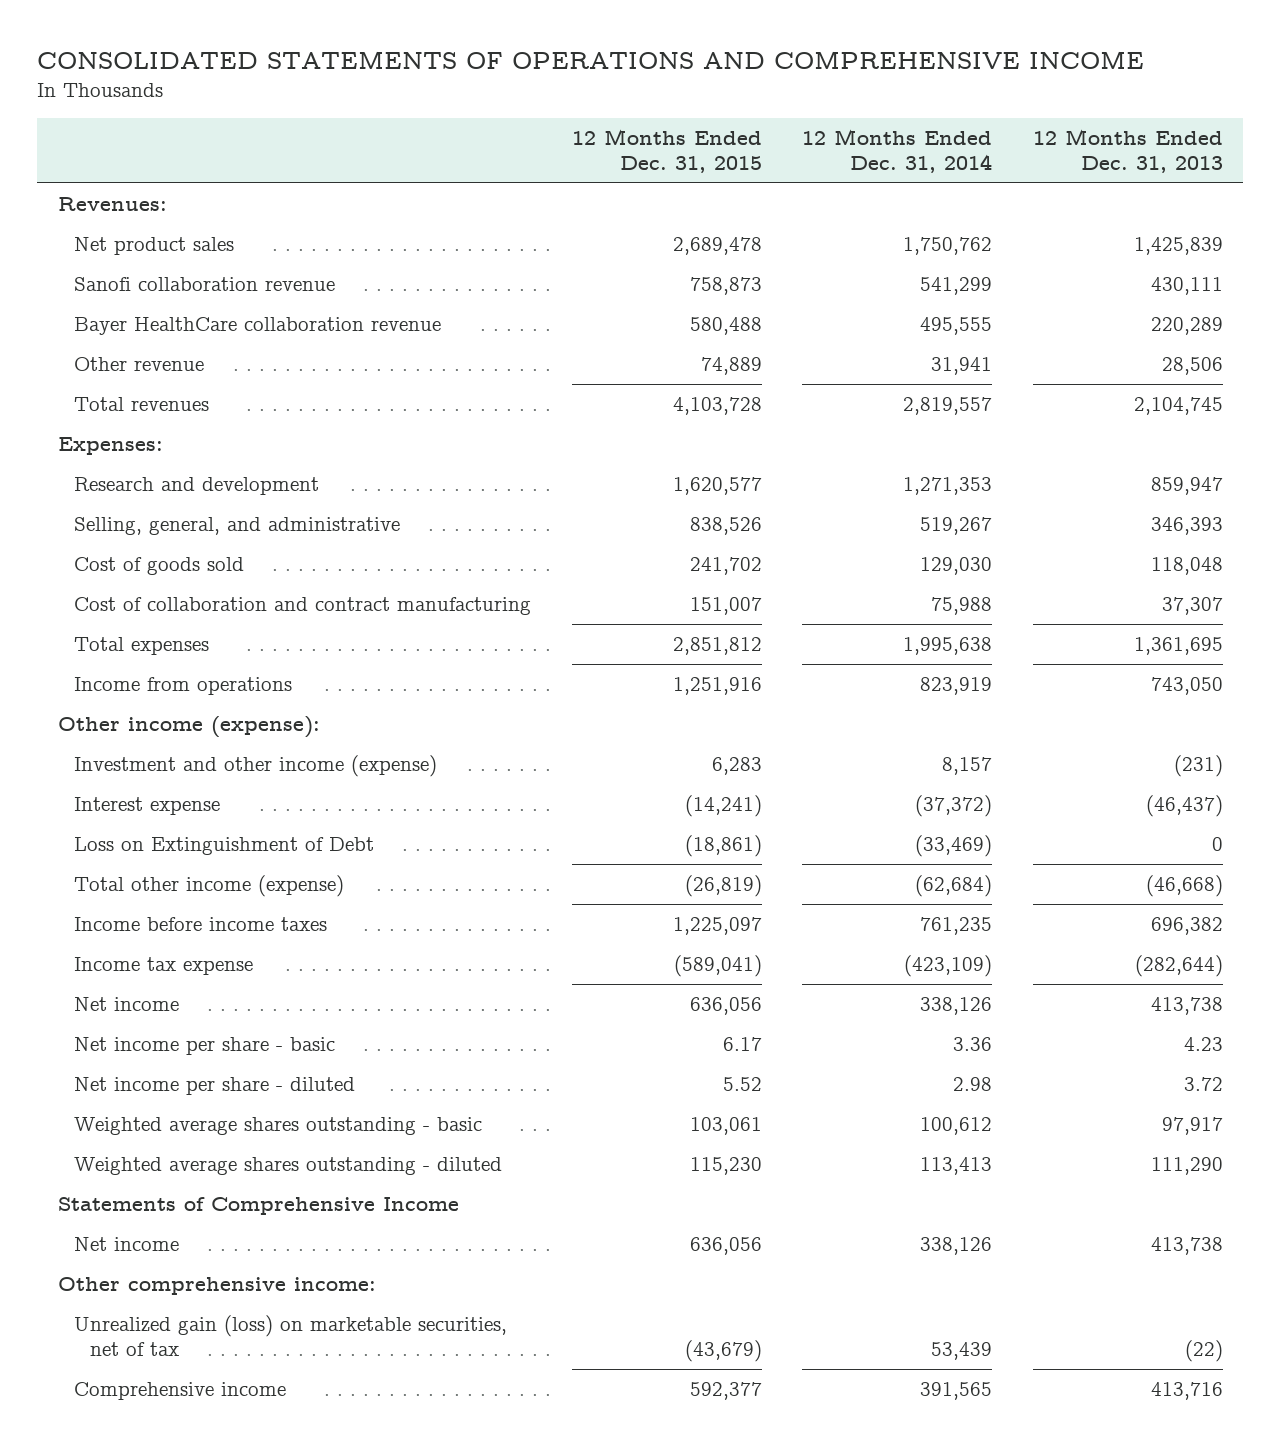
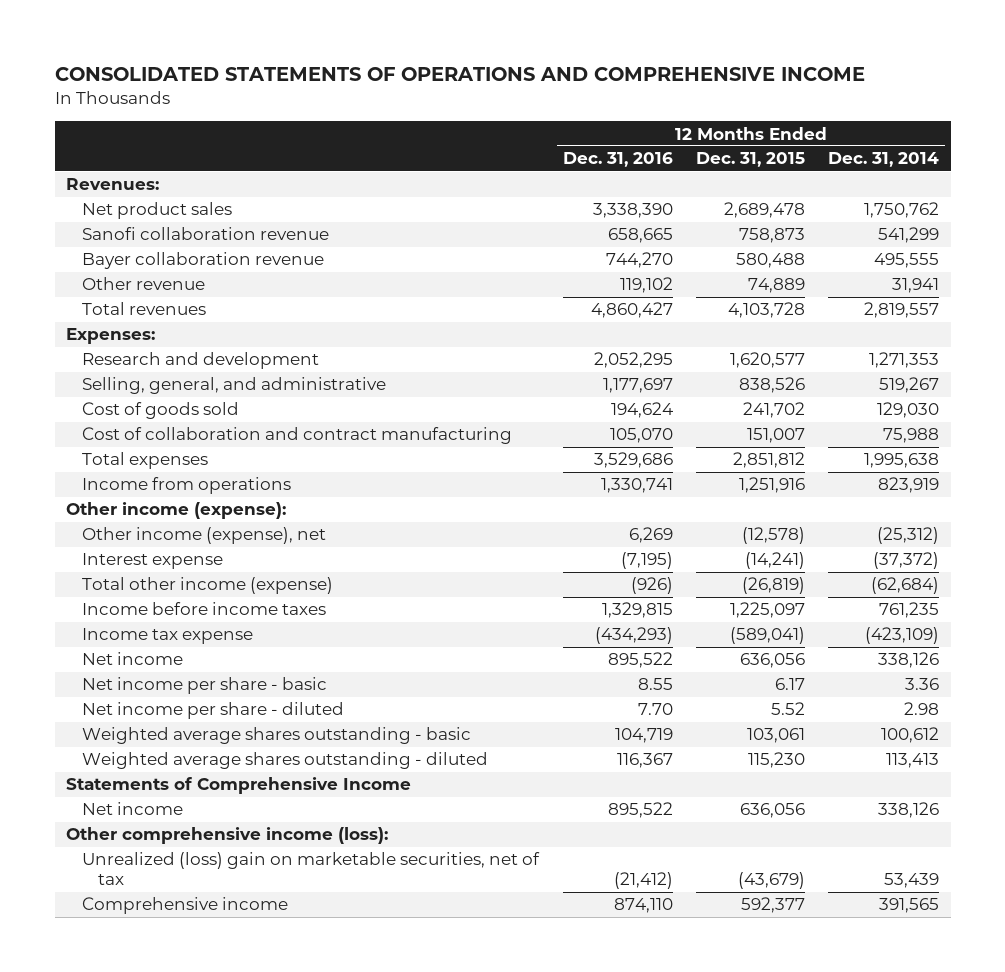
[1033,128,1224,173] 12 Months Ended Dec. 31, 2013 -> none
none -> [562,152,673,168] Dec. 31, 2016
[73,317,441,336] Bayer HealthCare collaboration revenue -> [82,252,325,270] Bayer collaboration revenue
[73,755,437,778] Investment and other income (expense) -> [82,527,327,545] Other income (expense), net
[711,757,762,776] 6,283 -> [741,527,805,545] (12,578)
[942,757,993,776] 8,157 -> [877,527,940,545] (25,312)
[73,837,374,856] Loss on Extinguishment of Debt -> none
[57,1277,376,1296] Other comprehensive income: -> [66,827,389,845] Other comprehensive income (loss):
[73,1315,507,1357] Unrealized gain (loss) on marketable securities, net of tax -> [82,852,541,886] Unrealized (loss) gain on marketable securities, net of tax

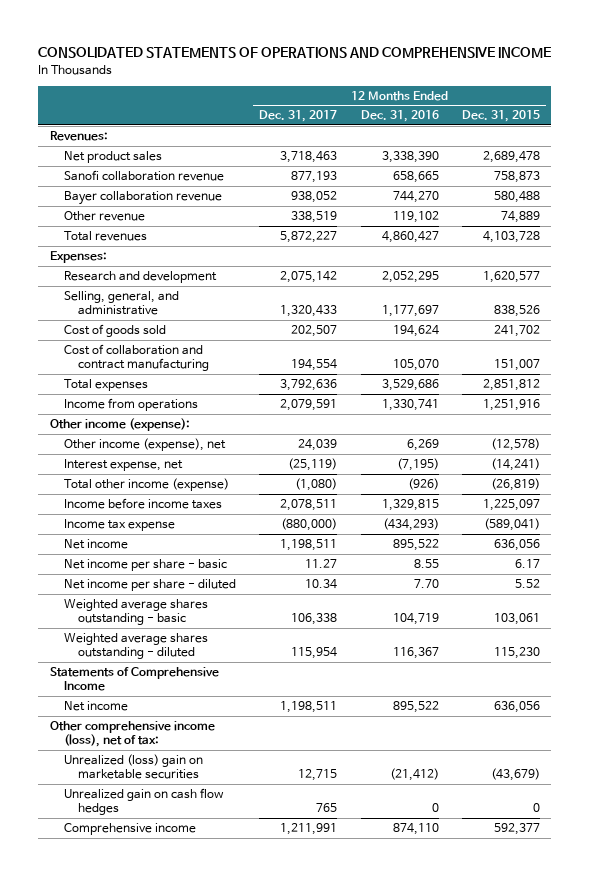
[828,152,940,168] Dec. 31, 2014 -> none
none -> [259,110,338,123] Dec. 31, 2017
[82,553,224,570] Interest expense -> [63,459,183,472] Interest expense, net
[66,827,389,845] Other comprehensive income (loss): -> [49,721,215,748] Other comprehensive income (loss), net of tax:
[82,852,541,886] Unrealized (loss) gain on marketable securities, net of tax -> [63,754,203,780] Unrealized (loss) gain on marketable securities
none -> [63,788,224,816] Unrealized gain on cash flow hedges

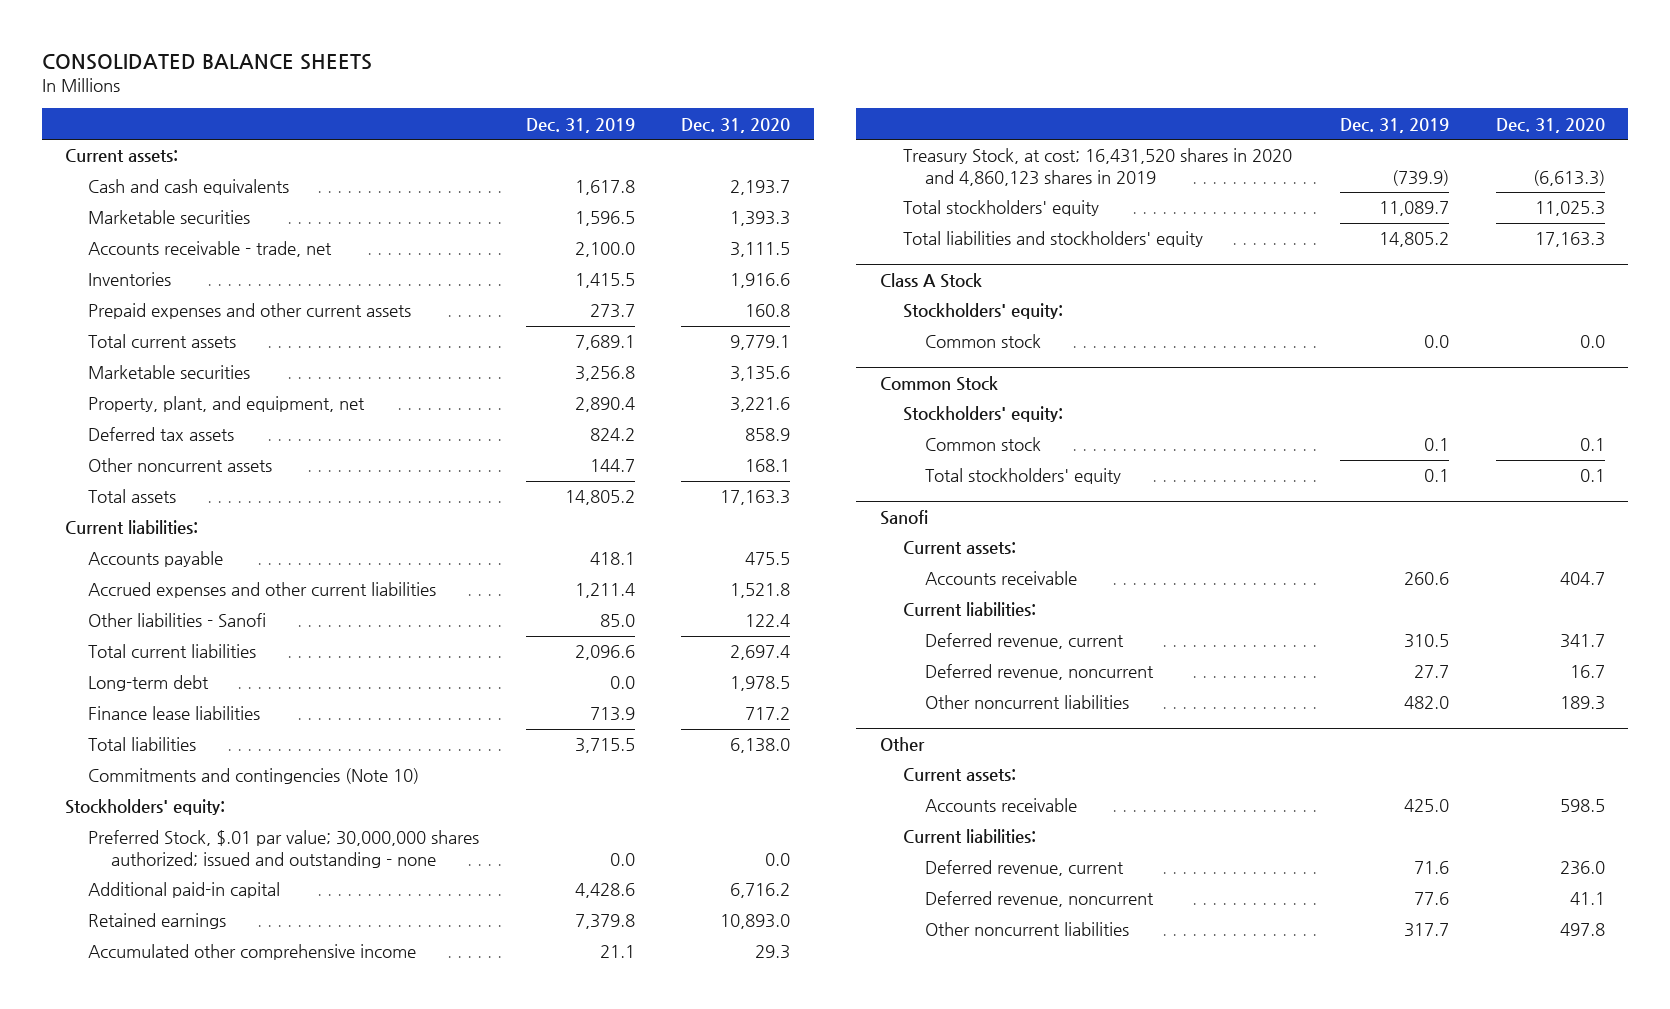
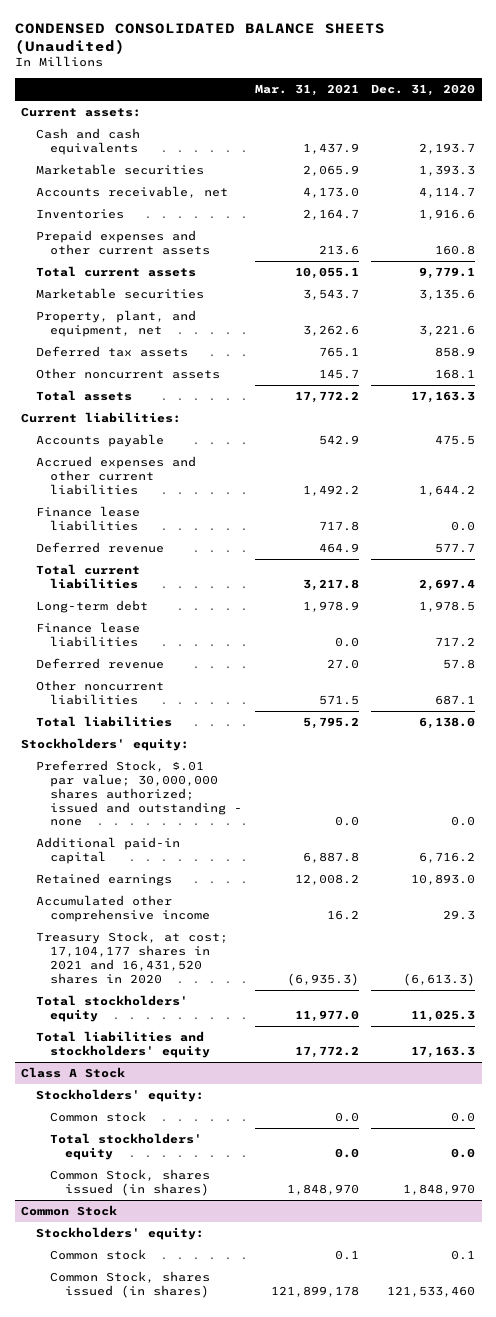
[41,54,372,71] CONSOLIDATED BALANCE SHEETS -> [14,22,385,54] CONDENSED CONSOLIDATED BALANCE SHEETS (Unaudited)
[525,117,635,133] Dec. 31, 2019 -> none
none -> [254,83,359,96] Mar. 31, 2021
[87,241,332,258] Accounts receivable - trade, net -> [35,186,228,199] Accounts receivable, net
[730,242,791,258] 3,111.5 -> [419,187,476,199] 4,114.7
[87,613,266,628] Other liabilities - Sanofi -> none
[730,583,791,599] 1,521.8 -> [419,484,476,496] 1,644.2
none -> [35,506,140,532] Finance lease liabilities
none -> [35,542,164,554] Deferred revenue
none -> [35,658,164,670] Deferred revenue
none -> [35,680,164,706] Other noncurrent liabilities
[87,768,419,785] Commitments and contingencies (Note 10) -> none
[902,148,1292,187] Treasury Stock, at cost; 16,431,520 shares in 2020 and 4,860,123 shares in 2019 -> [35,931,228,984] Treasury Stock, at cost; 17,104,177 shares in 2021 and 16,431,520 shares in 2020
none -> [50,1133,203,1161] Total stockholders' equity
none -> [50,1169,211,1197] Common Stock, shares issued (in shares)
[925,468,1122,485] Total stockholders' equity -> none
[879,510,928,526] Sanofi -> none
[902,541,1016,555] Current assets: -> none
[925,571,1078,586] Accounts receivable -> none
[902,602,1036,617] Current liabilities: -> none
[925,633,1125,650] Deferred revenue, current -> none
[925,664,1155,681] Deferred revenue, noncurrent -> none
[925,695,1130,710] Other noncurrent liabilities -> none
[879,737,925,752] Other -> none
[902,768,1016,782] Current assets: -> none
[925,798,1078,813] Accounts receivable -> none
[902,829,1036,844] Current liabilities: -> none
[925,860,1125,877] Deferred revenue, current -> none
[925,891,1155,908] Deferred revenue, noncurrent -> none
[925,922,1130,937] Other noncurrent liabilities -> none
none -> [50,1271,211,1299] Common Stock, shares issued (in shares)

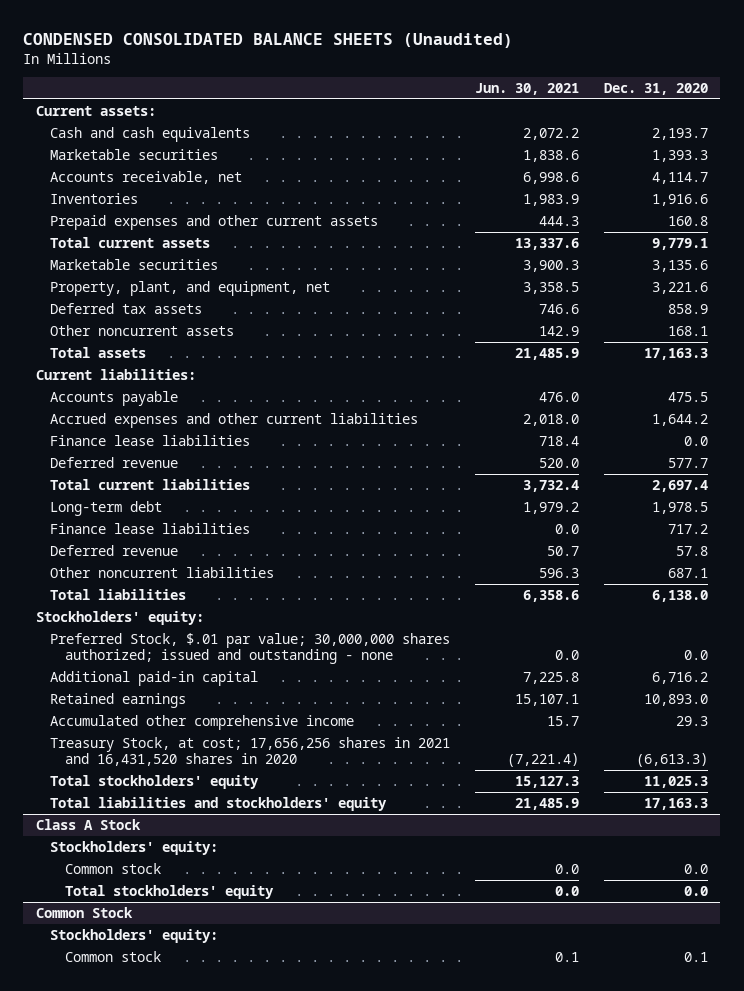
[254,83,359,96] Mar. 31, 2021 -> none
none -> [475,83,580,96] Jun. 30, 2021
[35,931,228,984] Treasury Stock, at cost; 17,104,177 shares in 2021 and 16,431,520 shares in 2020 -> [50,736,451,767] Treasury Stock, at cost; 17,656,256 shares in 2021 and 16,431,520 shares in 2020
[50,1169,211,1197] Common Stock, shares issued (in shares) -> none
[50,1271,211,1299] Common Stock, shares issued (in shares) -> none

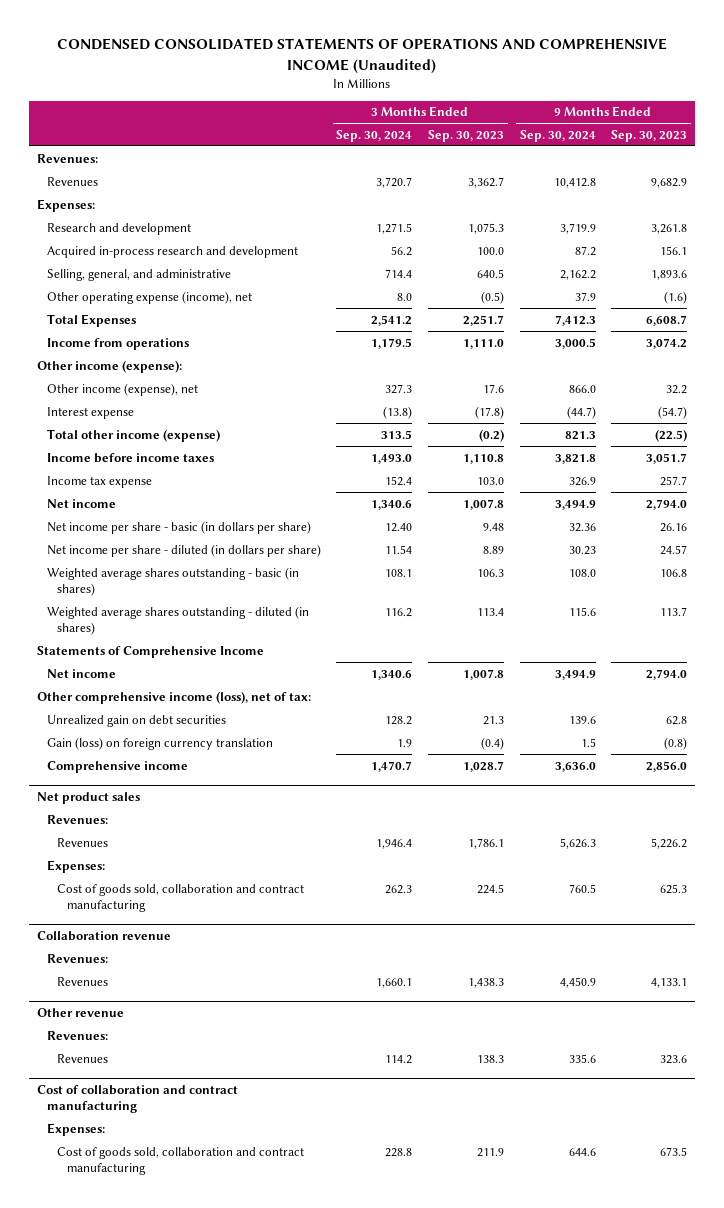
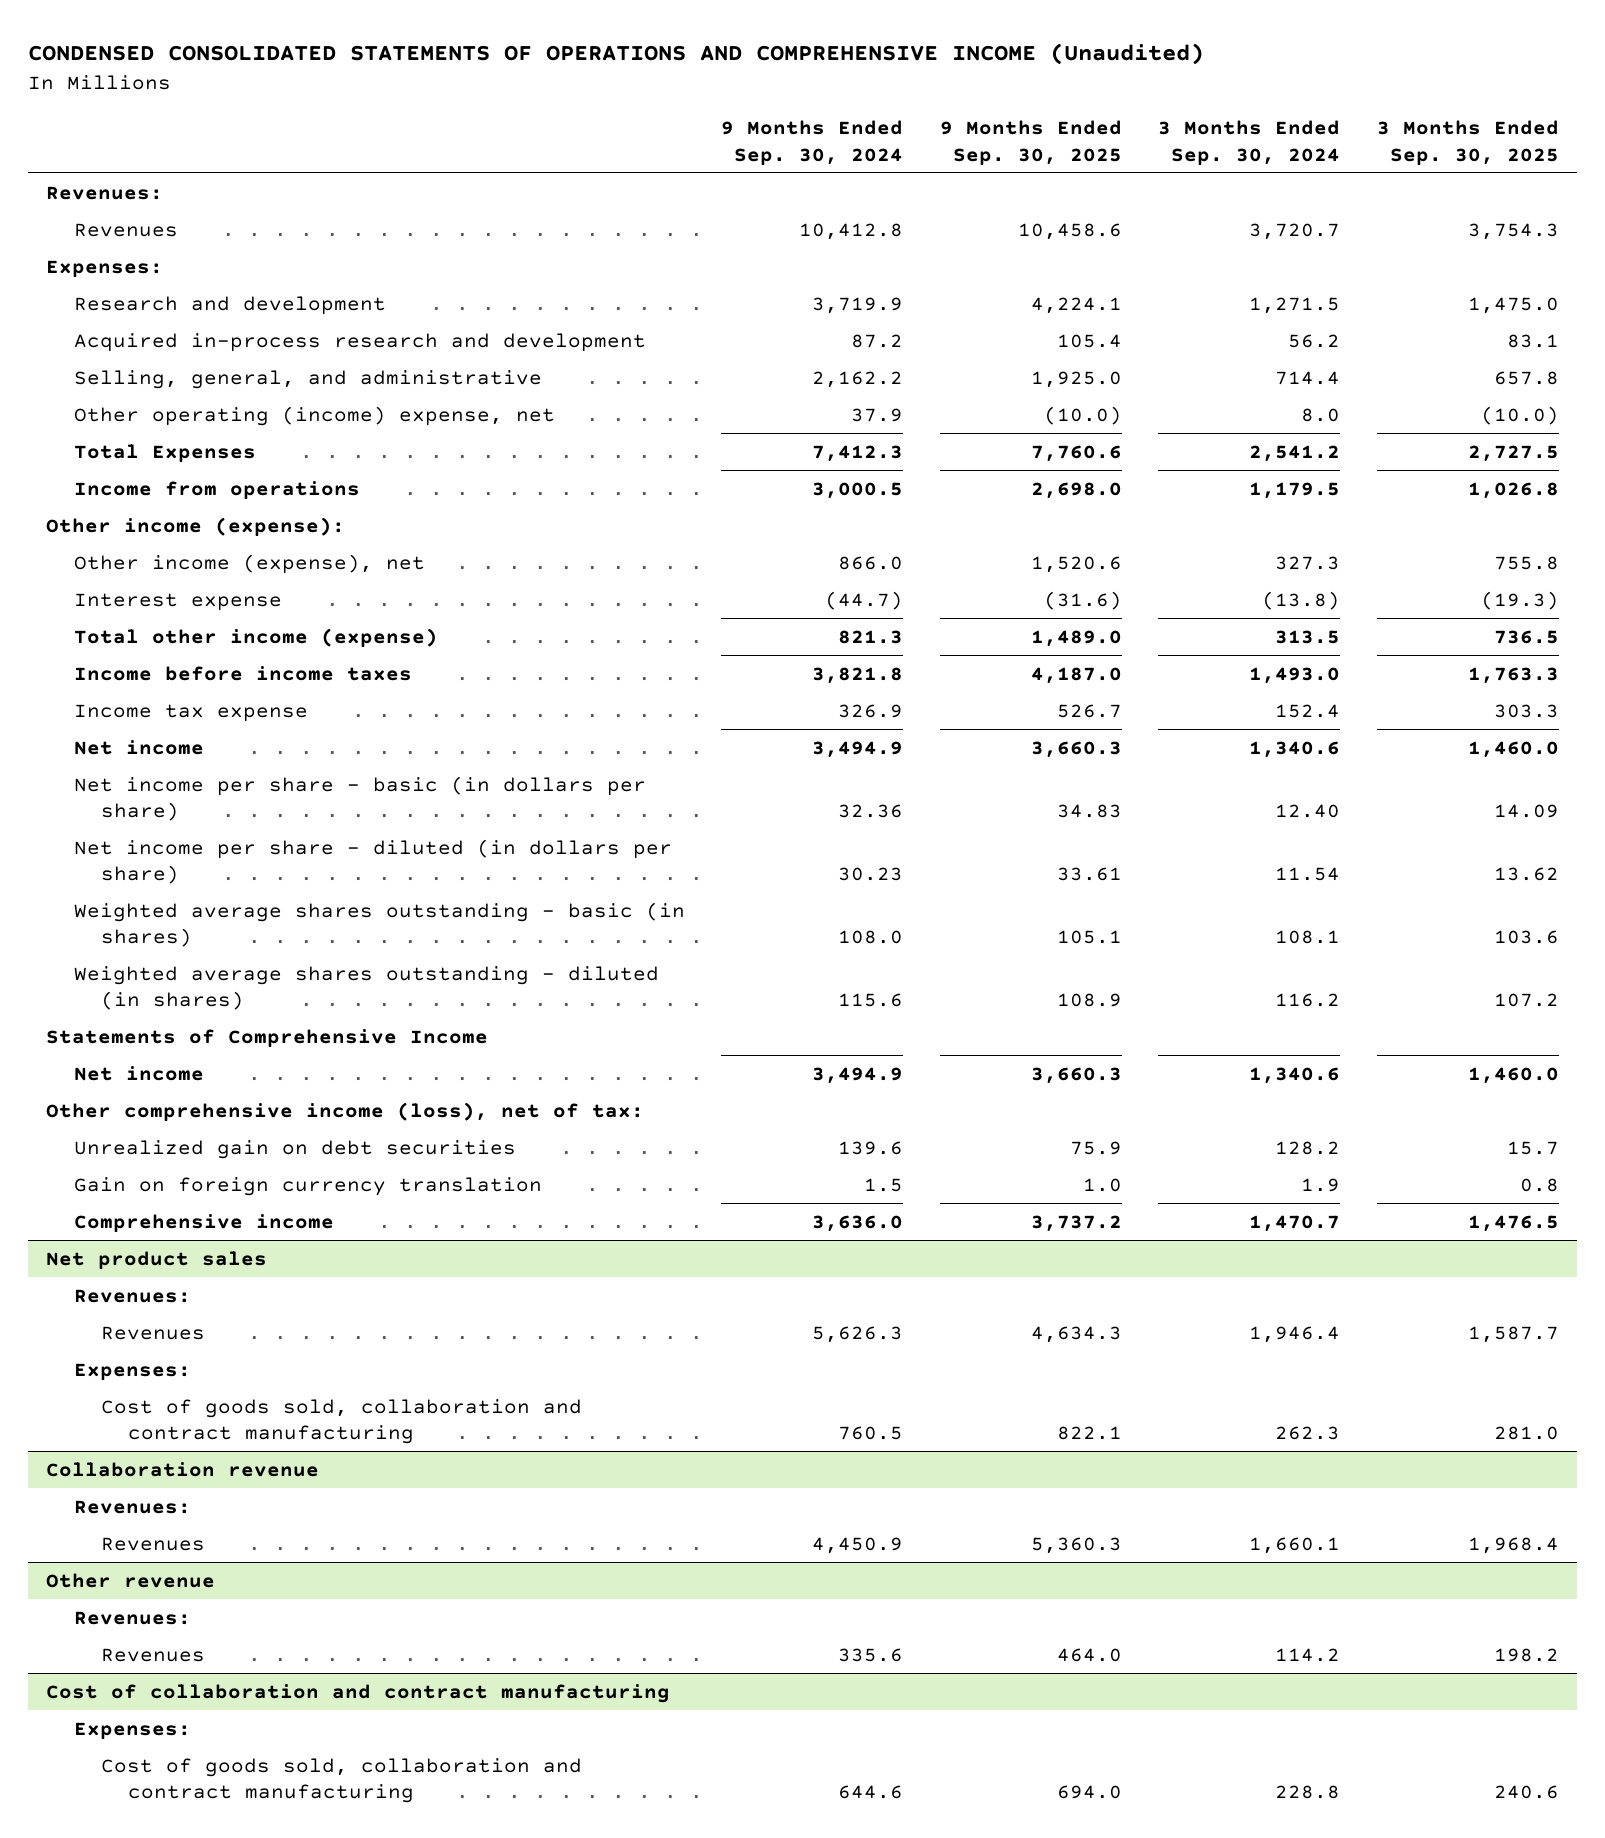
[428,129,505,142] Sep. 30, 2023 -> none
[611,129,688,142] Sep. 30, 2023 -> none
none -> [939,120,1122,165] 9 Months Ended Sep. 30, 2025
none -> [1377,120,1560,165] 3 Months Ended Sep. 30, 2025
[46,290,252,304] Other operating expense (income), net -> [73,405,555,426] Other operating (income) expense, net
[46,736,273,750] Gain (loss) on foreign currency translation -> [73,1176,542,1196] Gain on foreign currency translation

